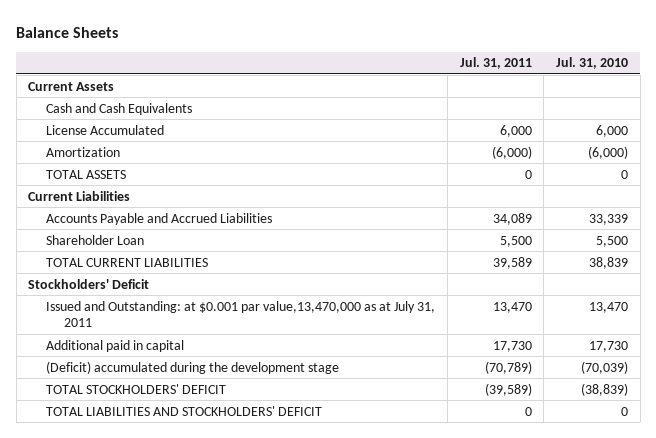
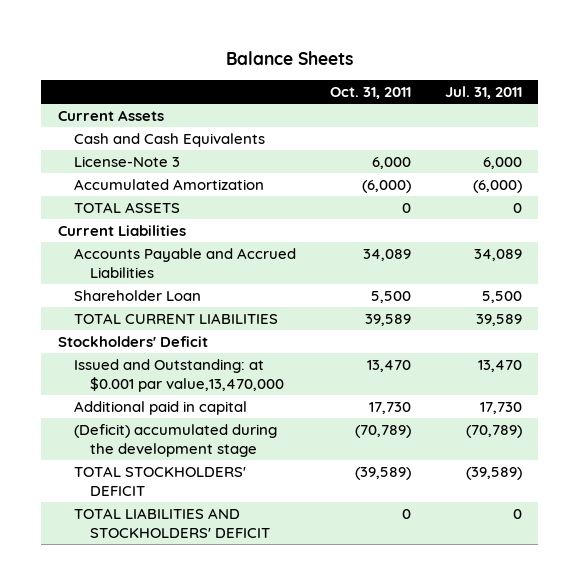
[556,57,629,70] Jul. 31, 2010 -> none
none -> [329,87,411,100] Oct. 31, 2011
[45,124,164,135] License Accumulated -> [74,156,181,168] License-Note 3
[45,146,120,157] Amortization -> [74,179,265,191] Accumulated Amortization
[45,300,435,328] Issued and Outstanding: at $0.001 par value,13,470,000 as at July 31, 2011 -> [74,359,285,393] Issued and Outstanding: at $0.001 par value,13,470,000

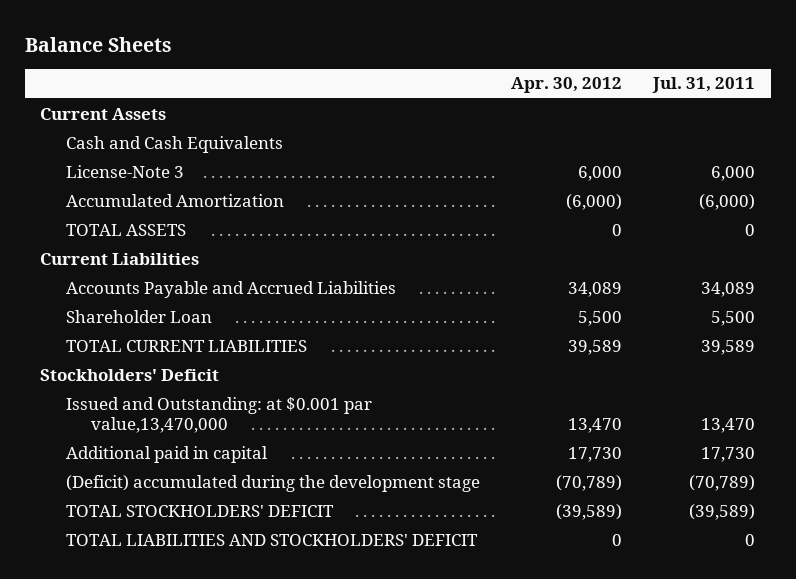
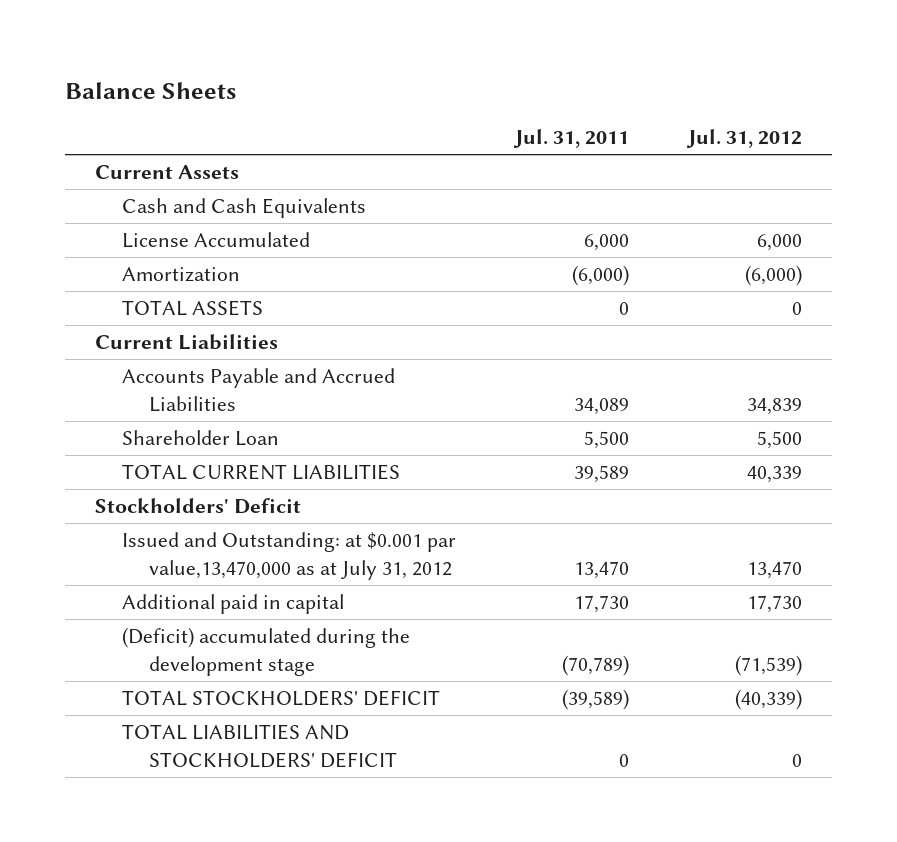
[511,77,623,94] Apr. 30, 2012 -> none
none -> [686,129,803,149] Jul. 31, 2012
[65,164,184,178] License-Note 3 -> [121,231,310,248] License Accumulated
[65,193,284,207] Accumulated Amortization -> [121,266,240,282] Amortization
[65,396,372,434] Issued and Outstanding: at $0.001 par value,13,470,000 -> [121,531,456,580] Issued and Outstanding: at $0.001 par value,13,470,000 as at July 31, 2012

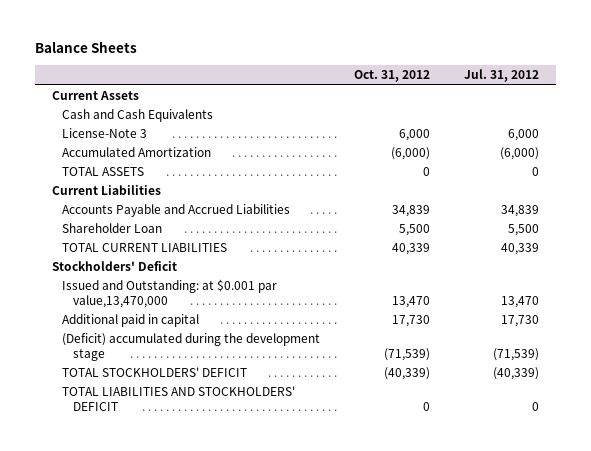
[512,129,629,149] Jul. 31, 2011 -> none
none -> [354,70,431,83] Oct. 31, 2012
[121,231,310,248] License Accumulated -> [62,128,148,139] License-Note 3
[121,266,240,282] Amortization -> [62,147,212,158] Accumulated Amortization
[121,531,456,580] Issued and Outstanding: at $0.001 par value,13,470,000 as at July 31, 2012 -> [62,279,278,308] Issued and Outstanding: at $0.001 par value,13,470,000

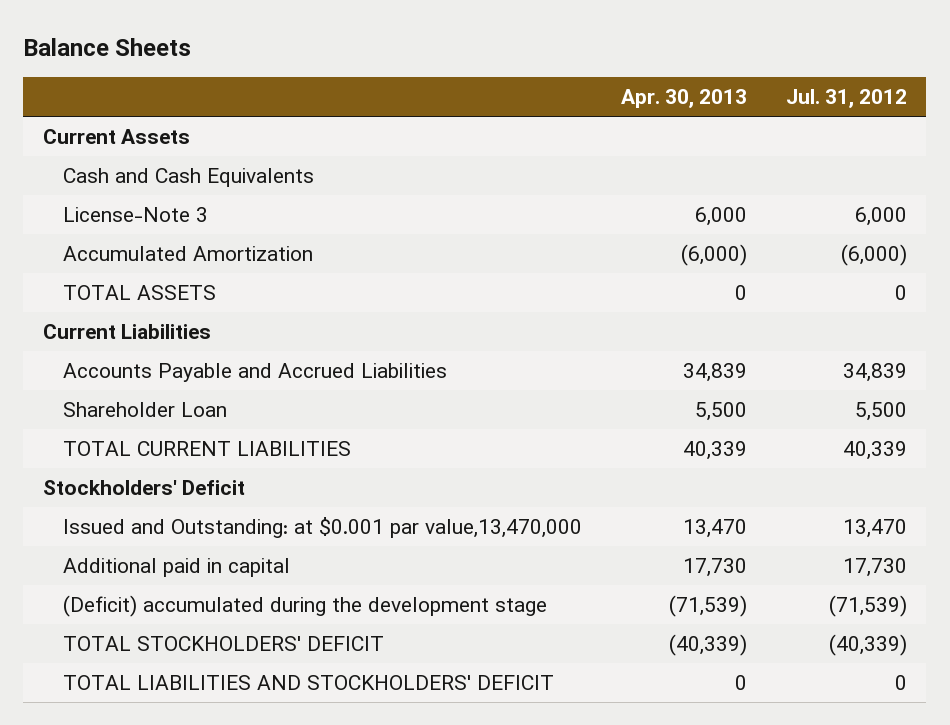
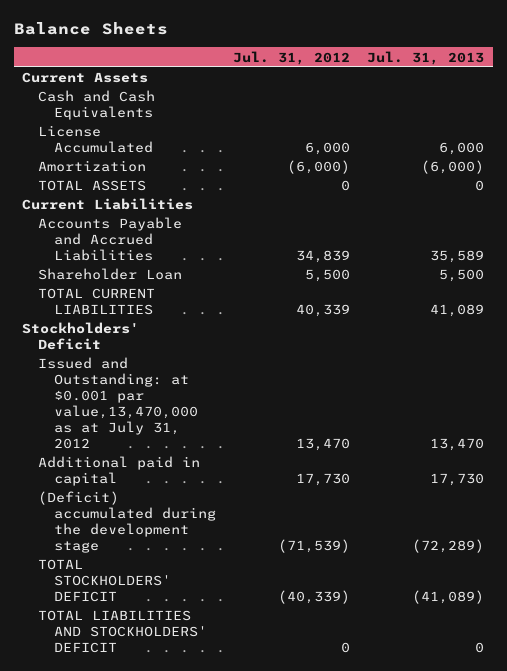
[620,89,747,109] Apr. 30, 2013 -> none
none -> [367,50,485,65] Jul. 31, 2013
[62,207,208,223] License-Note 3 -> [38,125,153,154] License Accumulated
[62,246,313,262] Accumulated Amortization -> [38,160,147,173] Amortization
[62,517,582,539] Issued and Outstanding: at $0.001 par value,13,470,000 -> [38,357,198,450] Issued and Outstanding: at $0.001 par value,13,470,000 as at July 31, 2012

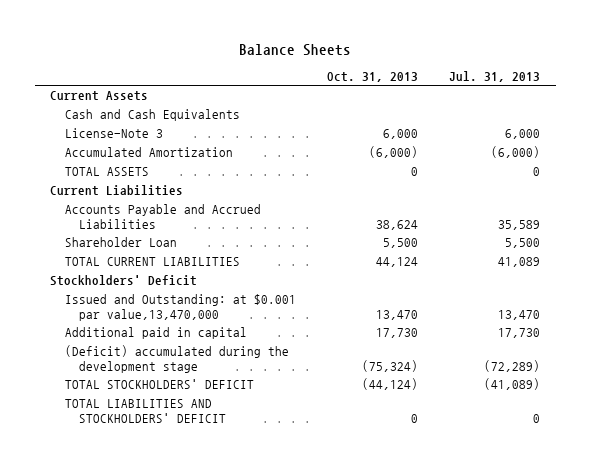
[233,50,351,65] Jul. 31, 2012 -> none
none -> [326,71,418,82] Oct. 31, 2013
[38,125,153,154] License Accumulated -> [64,128,163,139] License-Note 3
[38,160,147,173] Amortization -> [64,147,233,158] Accumulated Amortization
[38,357,198,450] Issued and Outstanding: at $0.001 par value,13,470,000 as at July 31, 2012 -> [64,294,296,322] Issued and Outstanding: at $0.001 par value,13,470,000

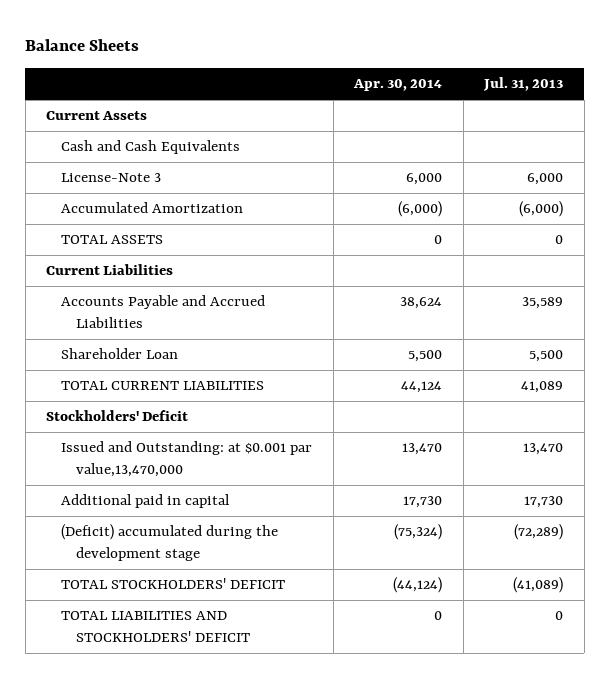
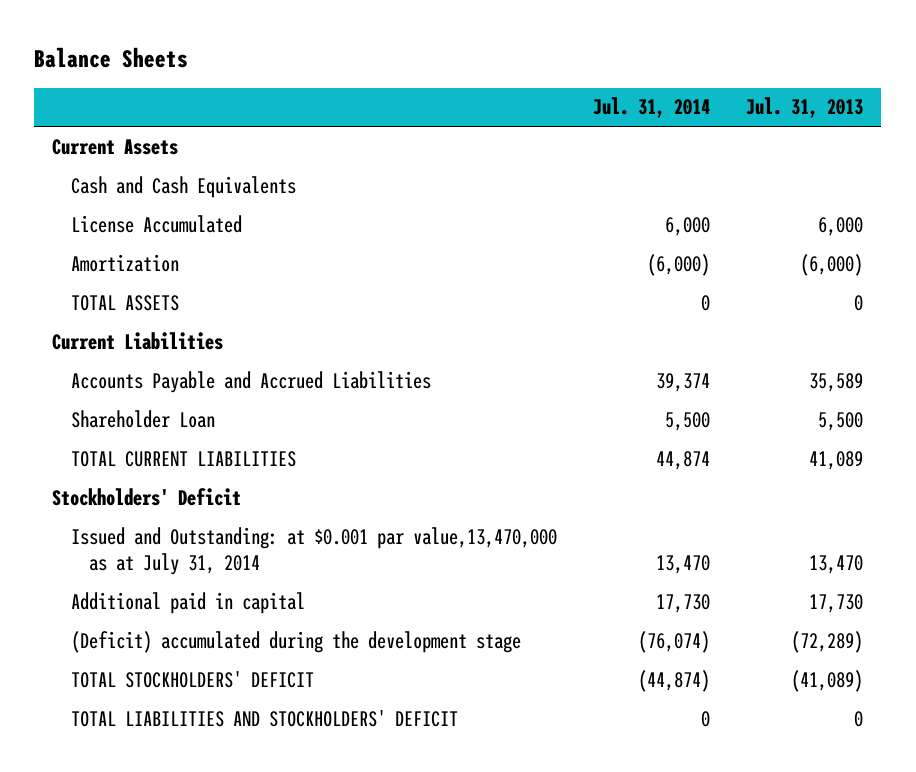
[353,79,443,92] Apr. 30, 2014 -> none
none -> [593,97,711,119] Jul. 31, 2014
[61,173,162,183] License-Note 3 -> [70,214,242,233] License Accumulated
[61,202,244,214] Accumulated Amortization -> [70,253,179,272] Amortization
[61,441,313,477] Issued and Outstanding: at $0.001 par value,13,470,000 -> [70,526,557,575] Issued and Outstanding: at $0.001 par value,13,470,000 as at July 31, 2014

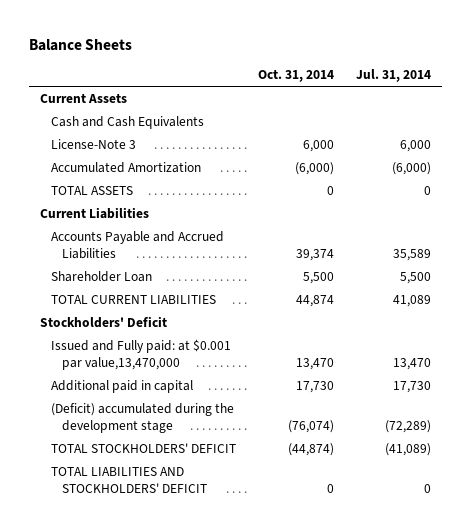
[746,97,864,119] Jul. 31, 2013 -> none
none -> [258,69,335,83] Oct. 31, 2014
[70,214,242,233] License Accumulated -> [50,138,136,149] License-Note 3
[70,253,179,272] Amortization -> [50,161,201,173] Accumulated Amortization
[656,372,711,392] 39,374 -> [393,249,432,262] 35,589
[656,450,711,470] 44,874 -> [393,294,432,307] 41,089
[70,526,557,575] Issued and Outstanding: at $0.001 par value,13,470,000 as at July 31, 2014 -> [50,338,231,371] Issued and Fully paid: at $0.001 par value,13,470,000
[638,630,711,653] (76,074) -> [385,420,432,434] (72,289)
[638,669,711,692] (44,874) -> [385,442,432,456] (41,089)

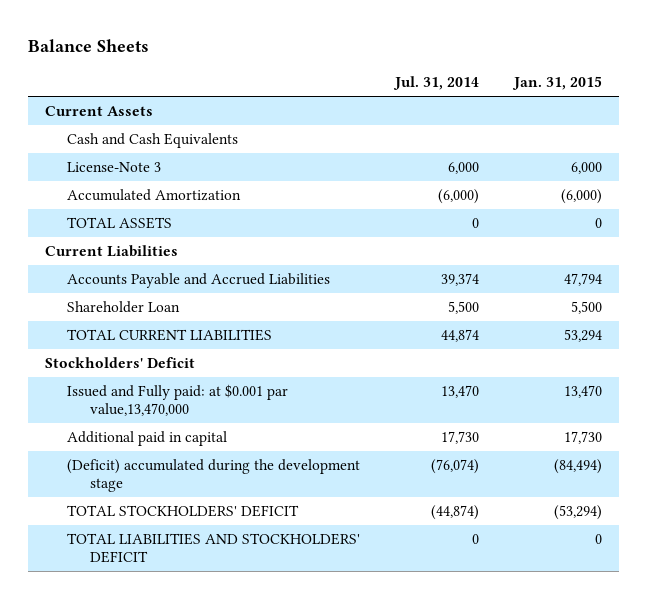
[258,69,335,83] Oct. 31, 2014 -> none
none -> [511,76,602,91] Jan. 31, 2015
[393,249,432,262] 35,589 -> [441,273,480,287] 39,374
[393,294,432,307] 41,089 -> [441,329,480,343] 44,874
[385,420,432,434] (72,289) -> [431,459,480,475] (76,074)
[385,442,432,456] (41,089) -> [431,505,480,521] (44,874)

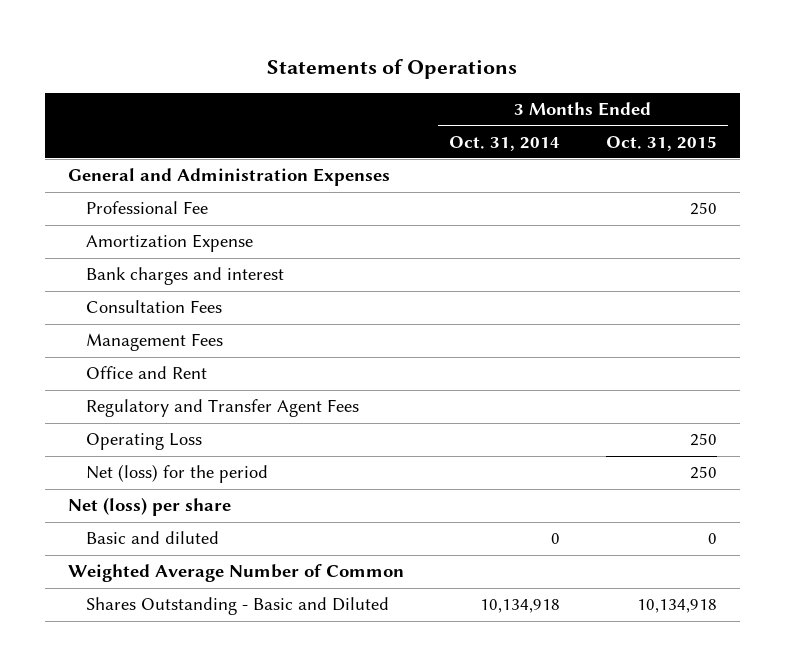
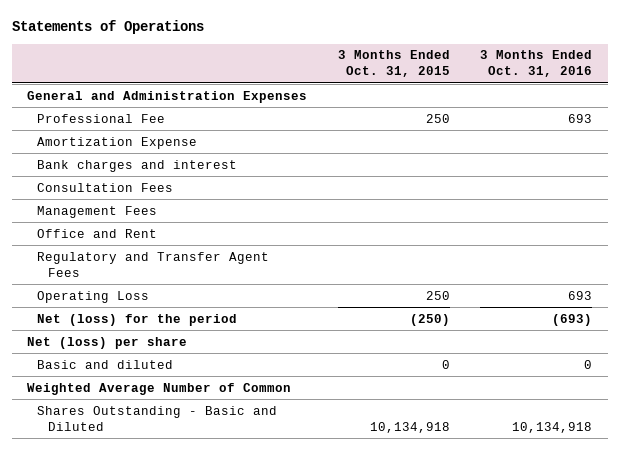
[449,135,561,151] Oct. 31, 2014 -> none
none -> [480,50,593,78] 3 Months Ended Oct. 31, 2016
[689,466,717,480] 250 -> [409,313,450,326] (250)

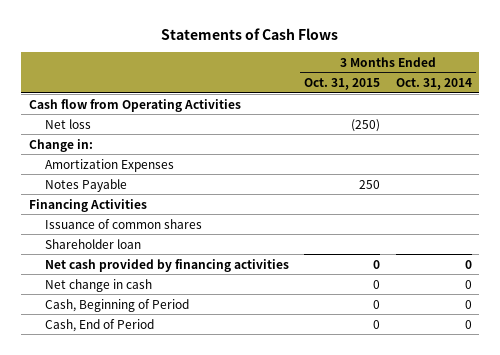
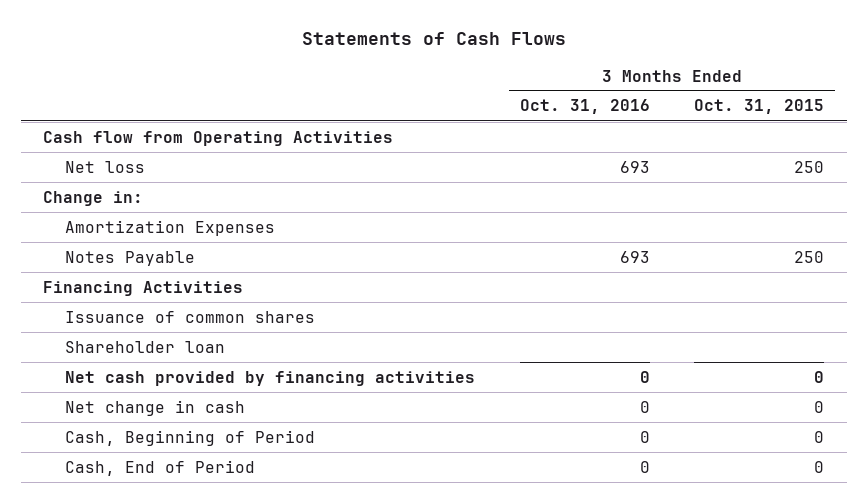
[395,78,472,91] Oct. 31, 2014 -> none
none -> [519,99,650,115] Oct. 31, 2016
[351,118,381,132] (250) -> [794,160,825,173] 250

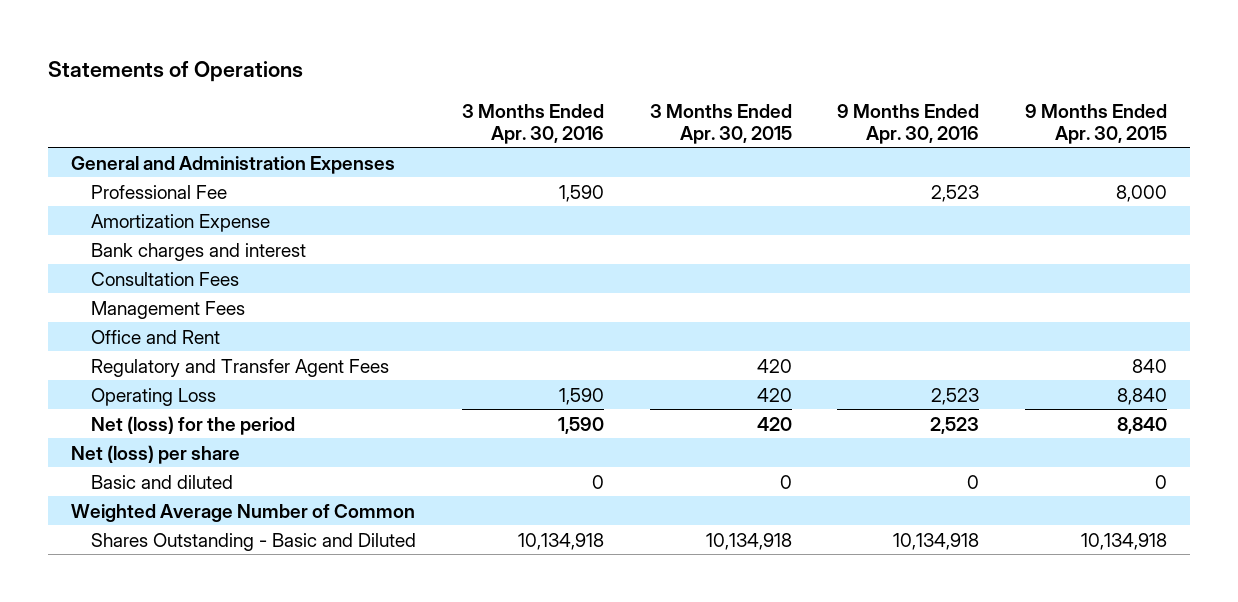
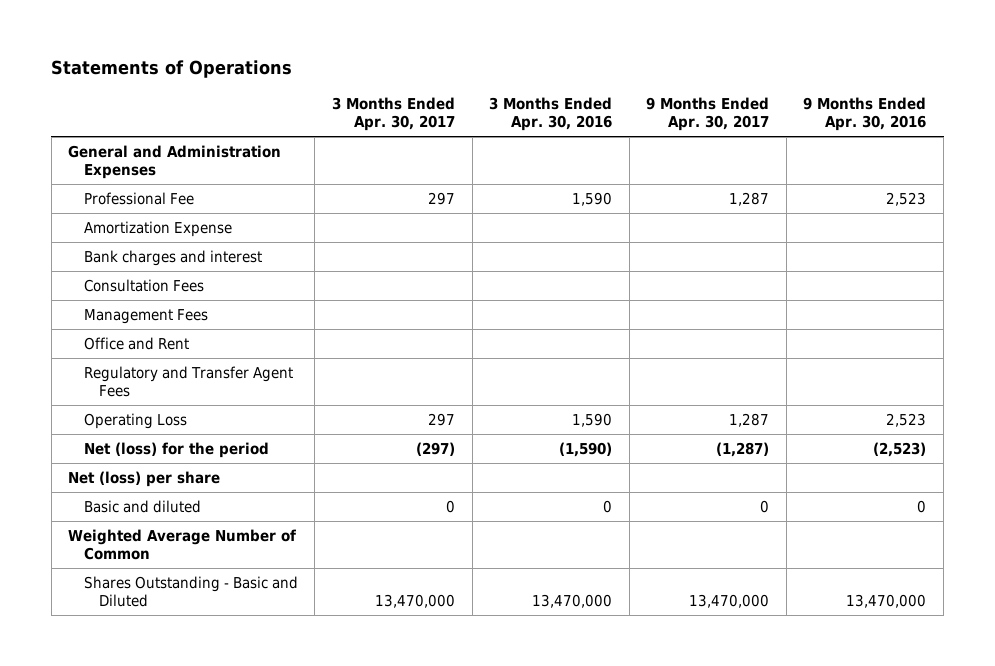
[649,103,792,144] 3 Months Ended Apr. 30, 2015 -> none
[1025,103,1168,144] 9 Months Ended Apr. 30, 2015 -> none
none -> [331,97,455,132] 3 Months Ended Apr. 30, 2017
none -> [646,97,770,132] 9 Months Ended Apr. 30, 2017
[557,416,604,434] 1,590 -> [559,441,613,457] (1,590)
[930,416,980,434] 2,523 -> [873,441,927,457] (2,523)
[517,532,604,550] 10,134,918 -> [532,594,613,609] 13,470,000
[893,532,980,550] 10,134,918 -> [846,594,927,609] 13,470,000

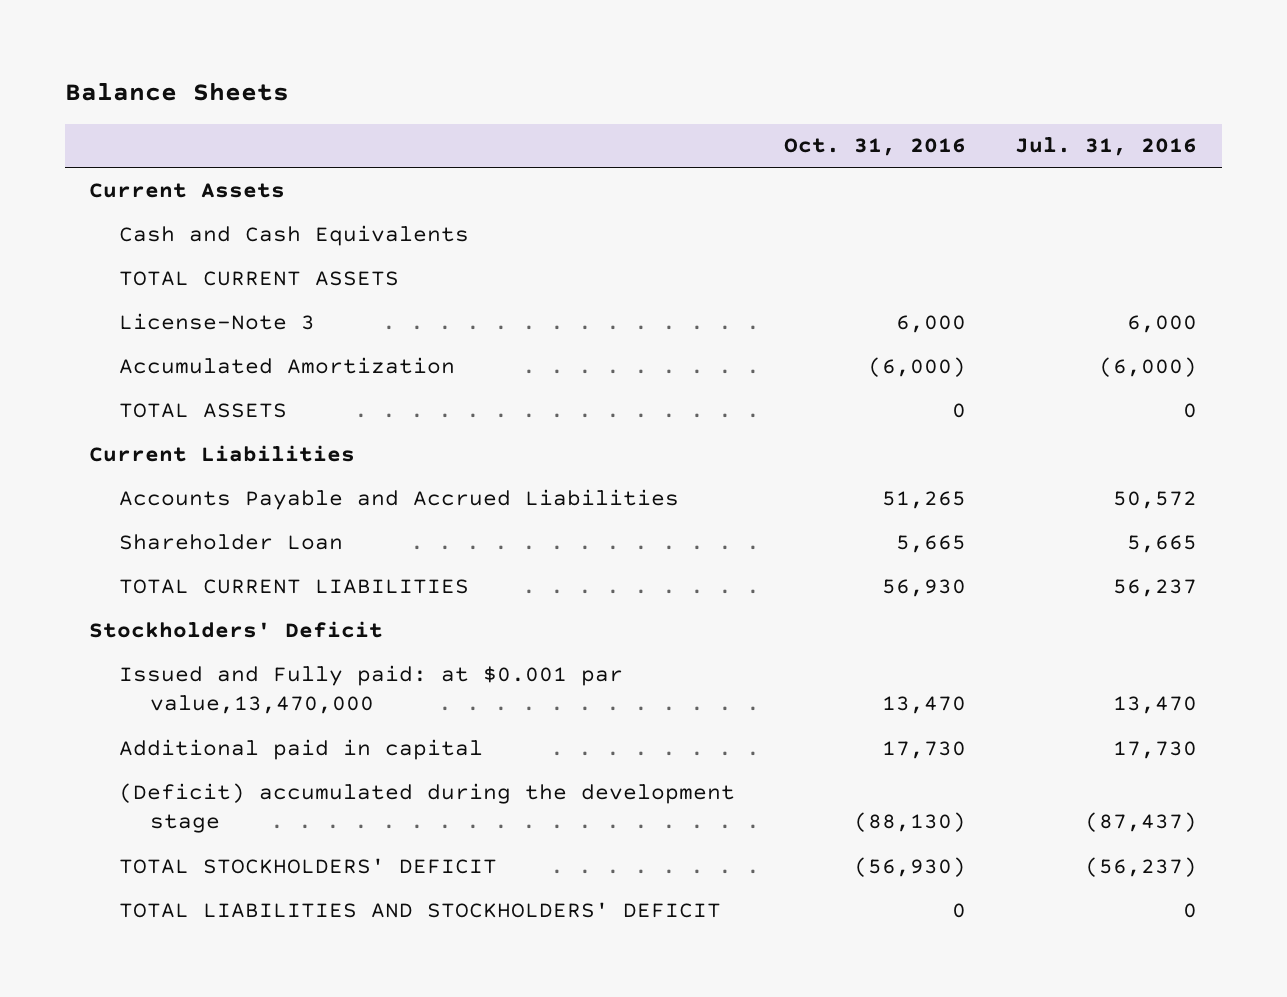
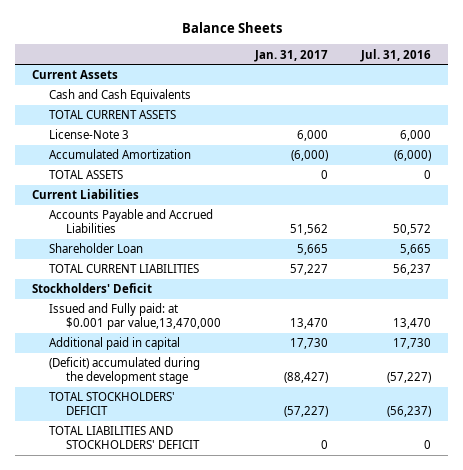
[784,138,967,157] Oct. 31, 2016 -> none
none -> [253,49,328,62] Jan. 31, 2017
[1085,812,1198,833] (87,437) -> [387,371,432,383] (57,227)

